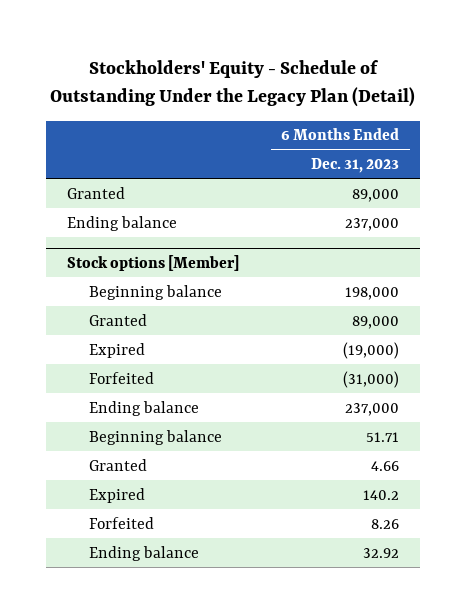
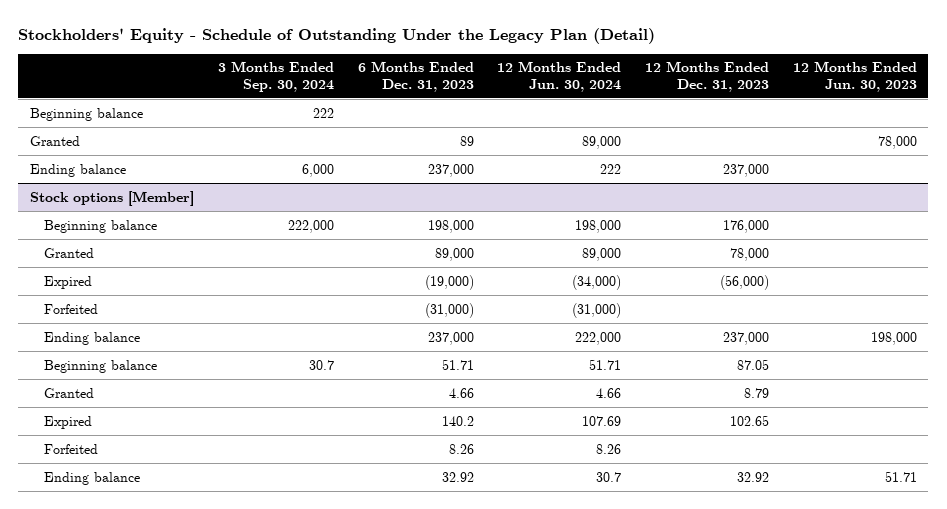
none -> [217,61,334,92] 3 Months Ended Sep. 30, 2024
none -> [497,61,622,92] 12 Months Ended Jun. 30, 2024
none -> [644,61,769,92] 12 Months Ended Dec. 31, 2023
none -> [792,61,917,92] 12 Months Ended Jun. 30, 2023
none -> [30,107,144,121] Beginning balance
[352,188,400,202] 89,000 -> [459,135,474,146] 89

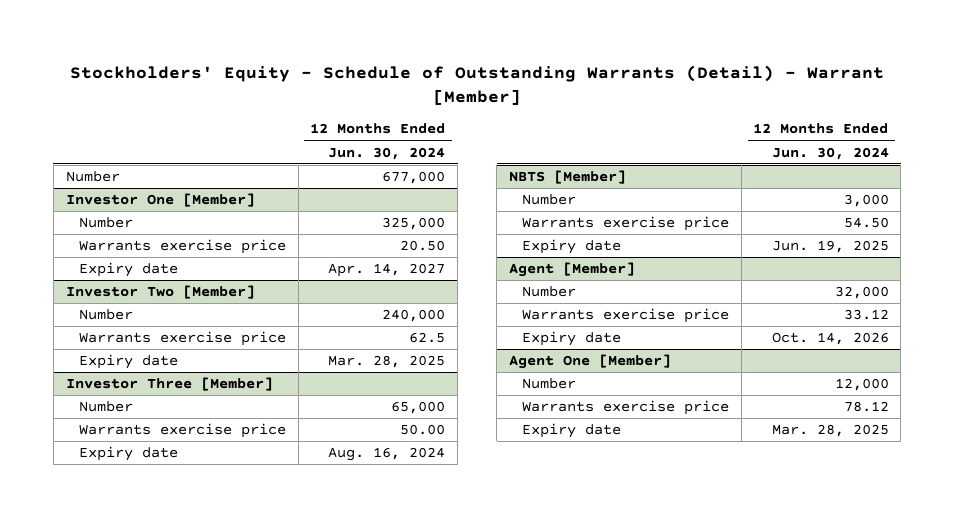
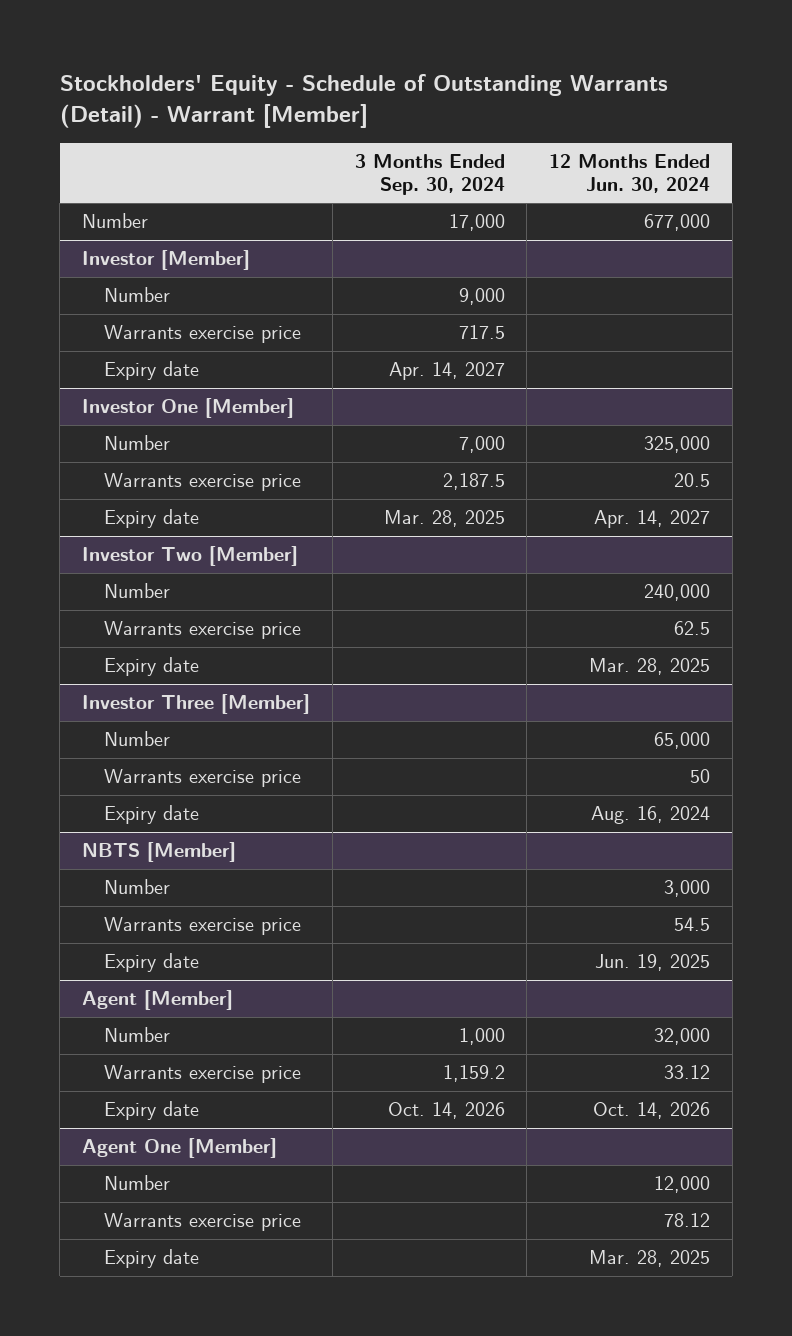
none -> [354,153,505,196] 3 Months Ended Sep. 30, 2024
none -> [82,250,251,271] Investor [Member]
none -> [103,287,170,303] Number
none -> [103,325,301,344] Warrants exercise price
none -> [103,361,199,381] Expiry date
[400,240,446,252] 20.50 -> [673,473,710,488] 20.5
[400,424,446,436] 50.00 -> [689,769,710,784] 50
[843,217,889,229] 54.50 -> [673,917,710,932] 54.5

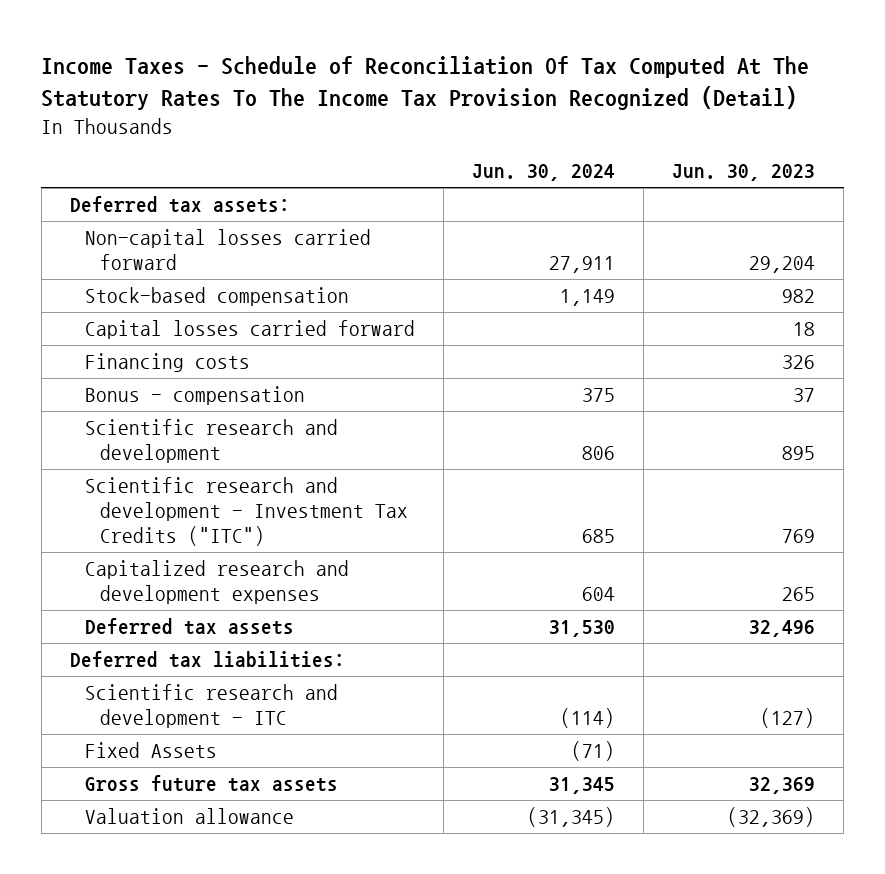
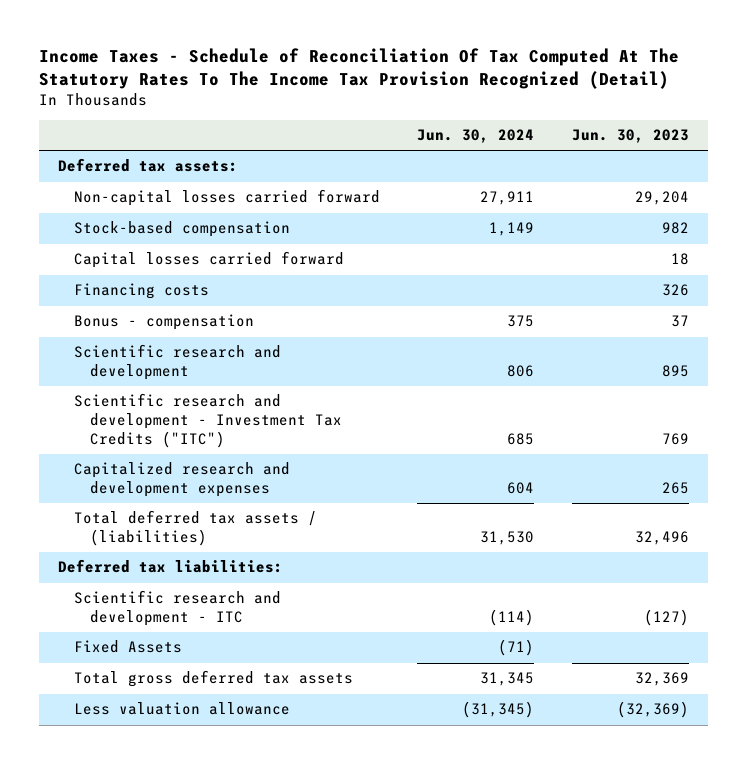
[84,618,294,636] Deferred tax assets -> [73,510,317,547] Total deferred tax assets / (liabilities)
[84,775,338,793] Gross future tax assets -> [73,670,353,688] Total gross deferred tax assets
[84,808,294,825] Valuation allowance -> [73,702,290,716] Less valuation allowance

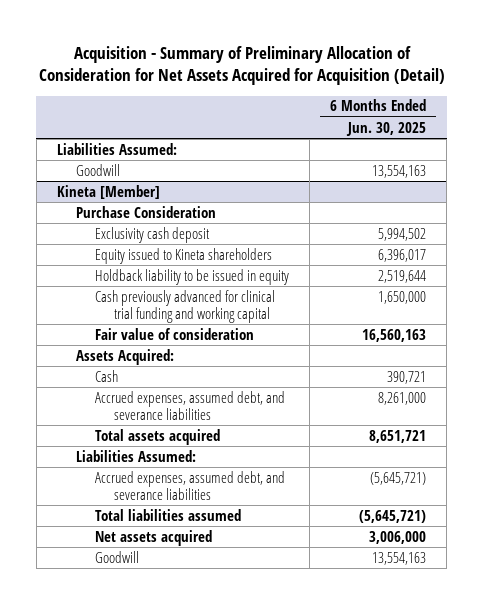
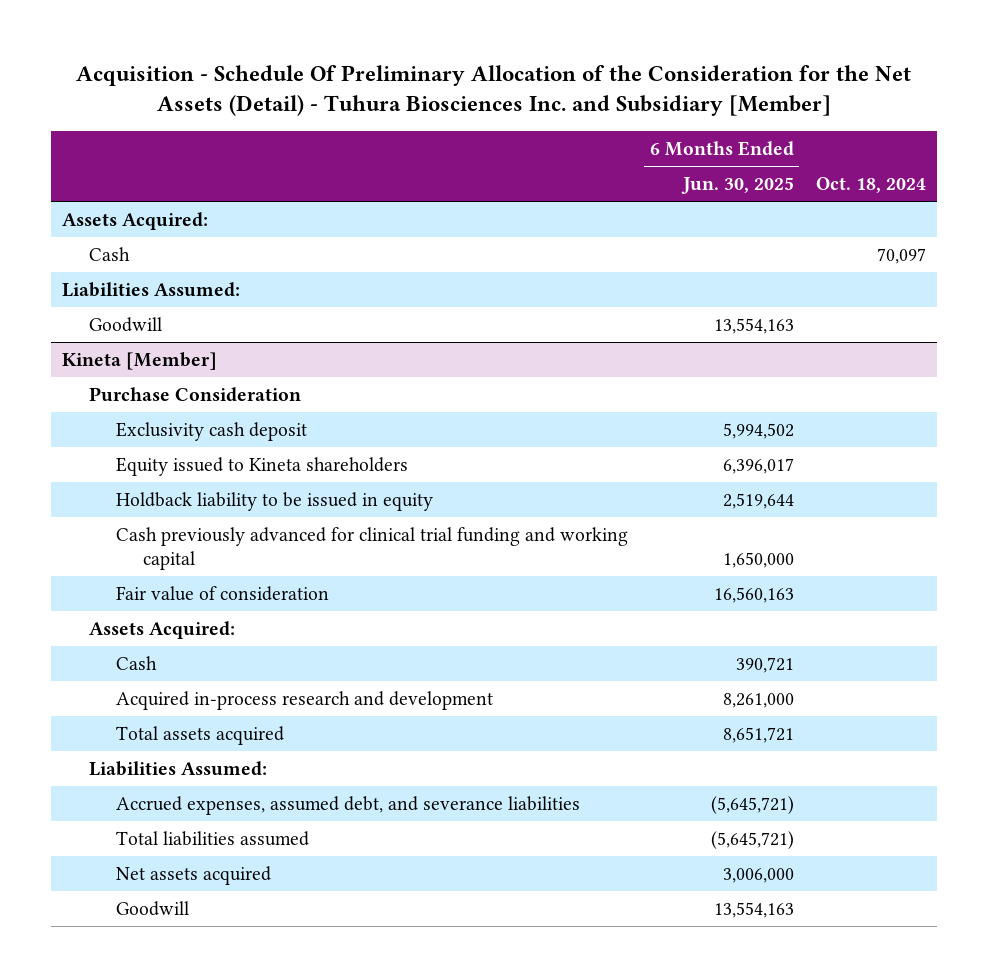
[38,45,445,86] Acquisition - Summary of Preliminary Allocation of Consideration for Net Assets Acquired for Acquisition (Detail) -> [75,65,911,117] Acquisition - Schedule Of Preliminary Allocation of the Consideration for the Net Assets (Detail) - Tuhura Biosciences Inc. and Subsidiary [Member]
none -> [815,177,926,194] Oct. 18, 2024
none -> [61,211,208,230] Assets Acquired:
none -> [88,246,130,261] Cash
[95,390,286,420] Accrued expenses, assumed debt, and severance liabilities -> [115,690,493,710] Acquired in-process research and development

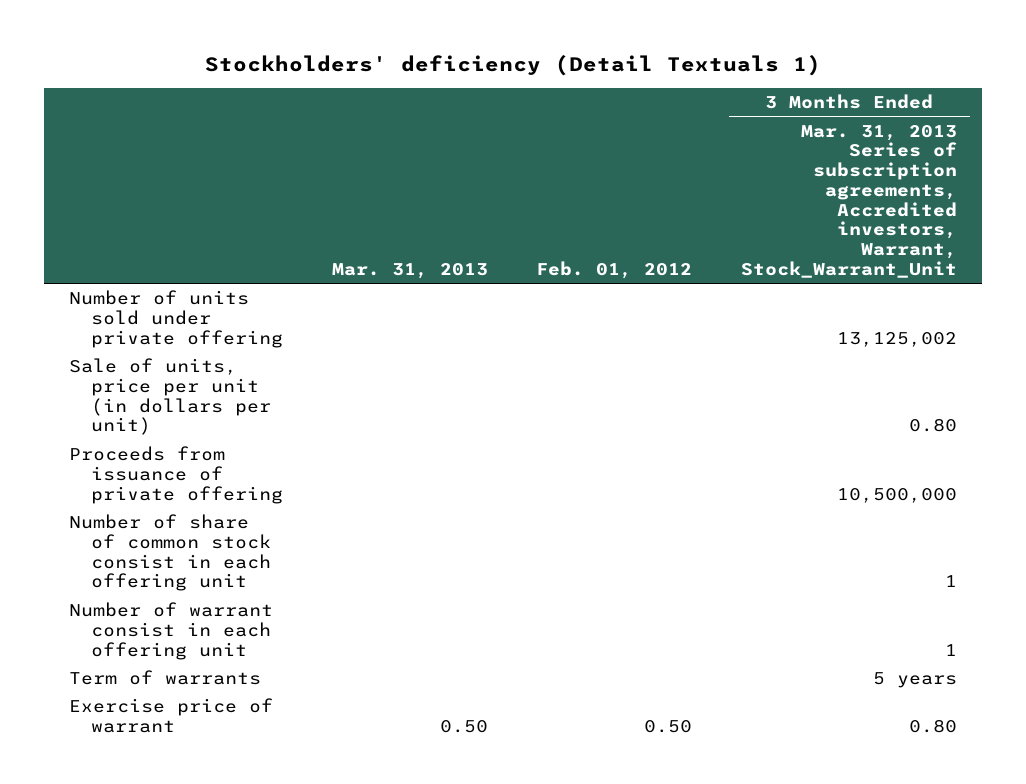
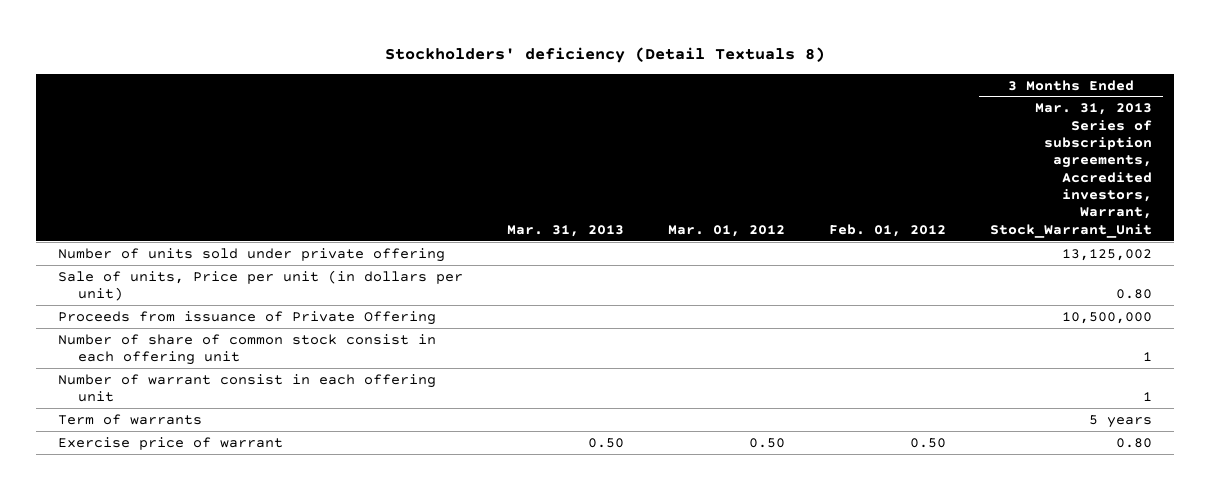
[204,54,821,76] Stockholders' deficiency (Detail Textuals 1) -> [385,47,826,64] Stockholders' deficiency (Detail Textuals 8)
none -> [668,224,786,237] Mar. 01, 2012
[68,358,271,436] Sale of units, price per unit (in dollars per unit) -> [58,269,464,302] Sale of units, Price per unit (in dollars per unit)
[68,446,283,504] Proceeds from issuance of private offering -> [58,310,437,325] Proceeds from issuance of Private Offering

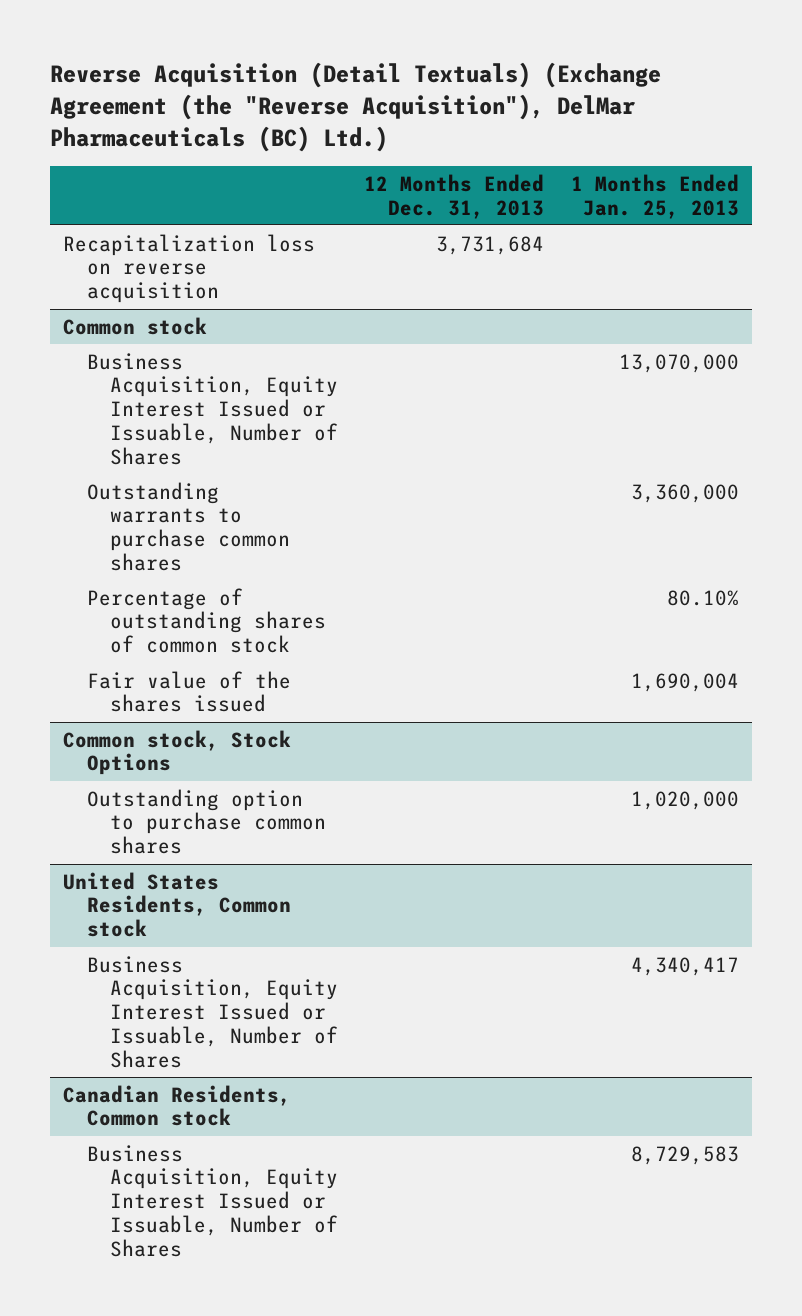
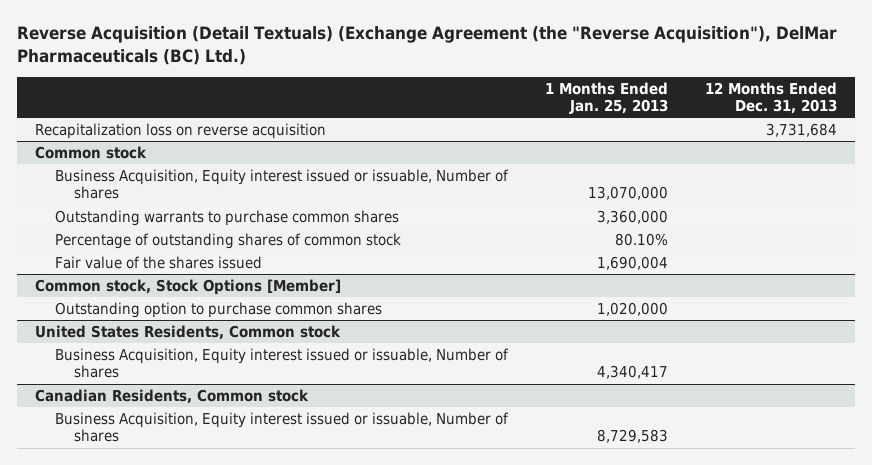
[86,352,338,465] Business Acquisition, Equity Interest Issued or Issuable, Number of Shares -> [54,168,509,200] Business Acquisition, Equity interest issued or issuable, Number of shares
[63,729,292,776] Common stock, Stock Options -> [35,278,342,295] Common stock, Stock Options [Member]
[86,955,338,1068] Business Acquisition, Equity Interest Issued or Issuable, Number of Shares -> [54,347,509,379] Business Acquisition, Equity interest issued or issuable, Number of shares
[86,1144,338,1257] Business Acquisition, Equity Interest Issued or Issuable, Number of Shares -> [54,411,509,443] Business Acquisition, Equity interest issued or issuable, Number of shares

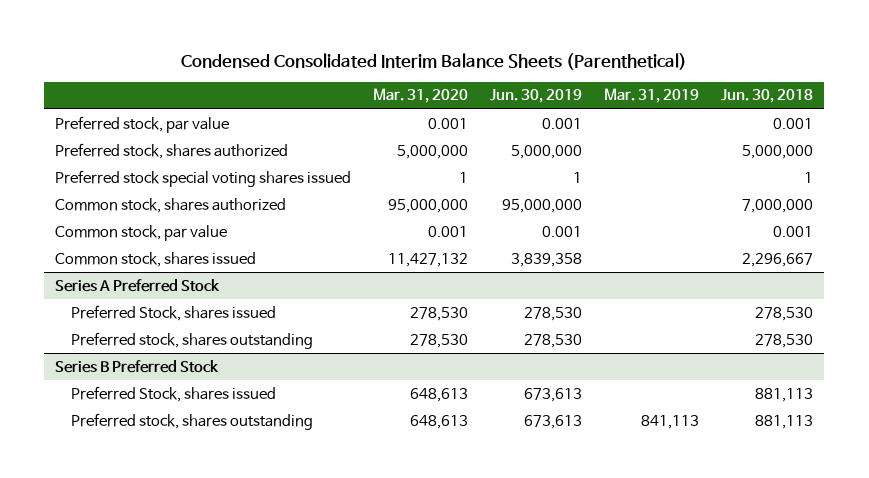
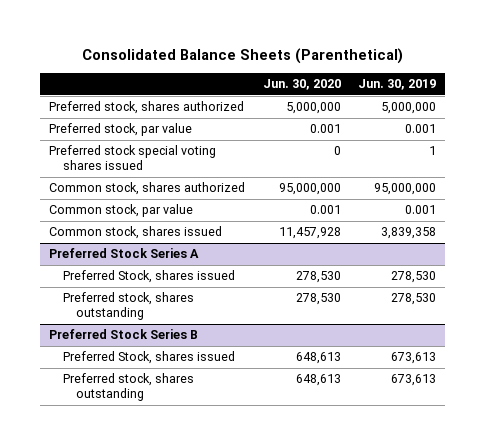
[181,53,688,71] Condensed Consolidated Interim Balance Sheets (Parenthetical) -> [81,48,403,65] Consolidated Balance Sheets (Parenthetical)
[373,88,469,104] Mar. 31, 2020 -> none
[604,88,700,104] Mar. 31, 2019 -> none
[721,89,814,104] Jun. 30, 2018 -> none
none -> [262,79,341,91] Jun. 30, 2020
[55,115,230,133] Preferred stock, par value -> [49,123,193,137] Preferred stock, par value
[55,278,221,292] Series A Preferred Stock -> [49,248,200,259] Preferred Stock Series A
[55,359,220,373] Series B Preferred Stock -> [49,329,199,340] Preferred Stock Series B

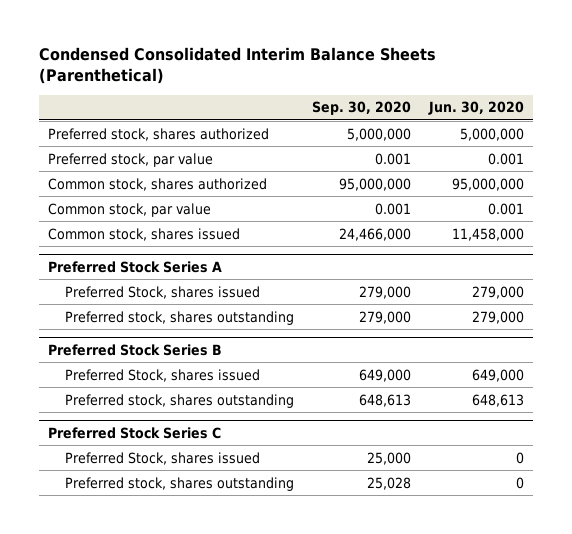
[81,48,403,65] Consolidated Balance Sheets (Parenthetical) -> [39,47,437,85] Condensed Consolidated Interim Balance Sheets (Parenthetical)
[358,79,437,91] Jun. 30, 2019 -> none
none -> [312,101,412,116] Sep. 30, 2020
[49,145,217,171] Preferred stock special voting shares issued -> none
[278,227,341,240] 11,457,928 -> [451,227,524,241] 11,458,000
[295,271,341,284] 278,530 -> [471,285,524,299] 279,000
[295,293,341,306] 278,530 -> [471,310,524,324] 279,000
[295,352,341,365] 648,613 -> [471,368,524,382] 649,000
none -> [48,426,222,439] Preferred Stock Series C
none -> [65,451,261,465] Preferred Stock, shares issued
none -> [65,476,295,491] Preferred stock, shares outstanding

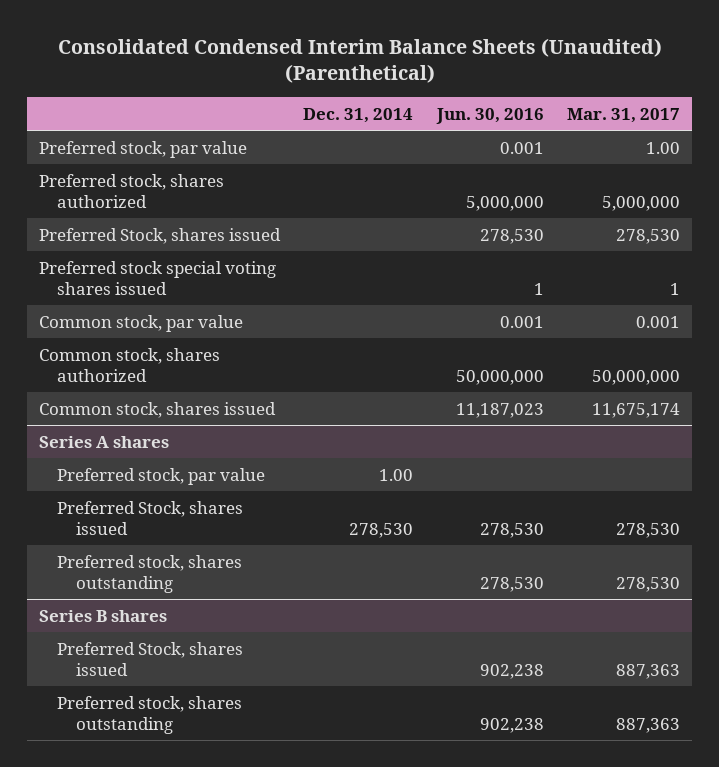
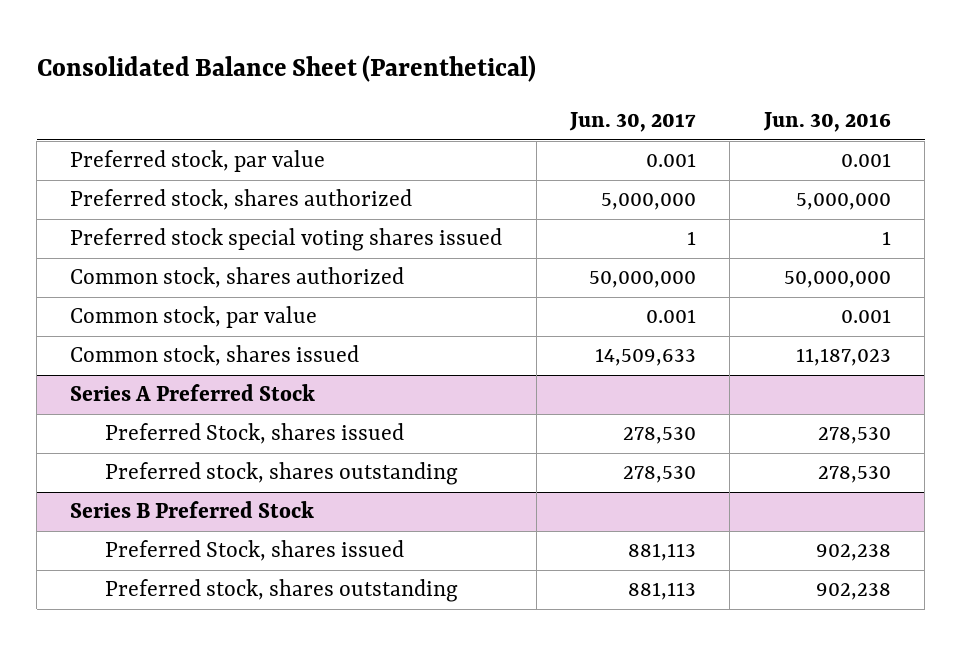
[57,37,662,84] Consolidated Condensed Interim Balance Sheets (Unaudited) (Parenthetical) -> [36,54,536,82] Consolidated Balance Sheet (Parenthetical)
[303,107,414,123] Dec. 31, 2014 -> none
[567,107,681,123] Mar. 31, 2017 -> none
none -> [569,112,697,133] Jun. 30, 2017
[38,227,281,244] Preferred Stock, shares issued -> none
[38,314,243,332] Common stock, par value -> [70,306,318,329] Common stock, par value
[57,467,266,485] Preferred stock, par value -> none
[38,435,169,448] Series A shares -> [70,384,316,402] Series A Preferred Stock
[38,609,167,622] Series B shares -> [70,501,315,519] Series B Preferred Stock

